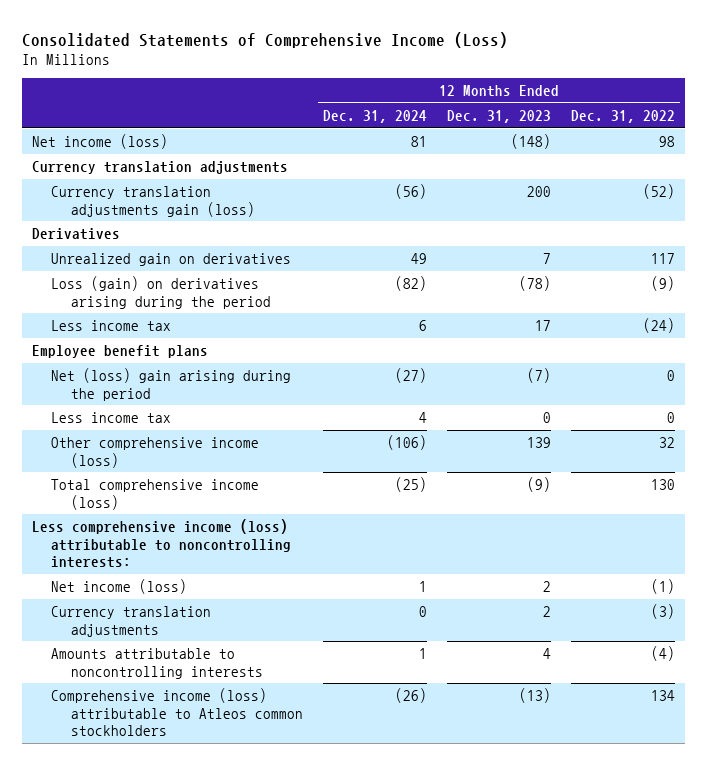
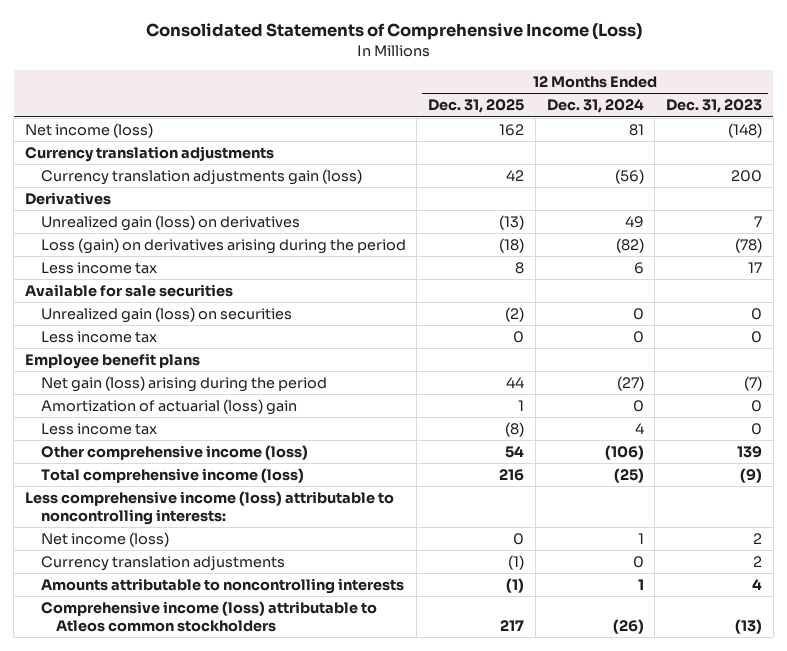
[570,109,675,123] Dec. 31, 2022 -> none
none -> [428,99,525,114] Dec. 31, 2025
[51,252,292,266] Unrealized gain on derivatives -> [40,214,300,231] Unrealized gain (loss) on derivatives
none -> [25,283,234,297] Available for sale securities
none -> [40,306,292,323] Unrealized gain (loss) on securities
none -> [40,330,157,343] Less income tax
[51,367,292,401] Net (loss) gain arising during the period -> [40,375,327,392] Net gain (loss) arising during the period
none -> [40,398,297,415] Amortization of actuarial (loss) gain

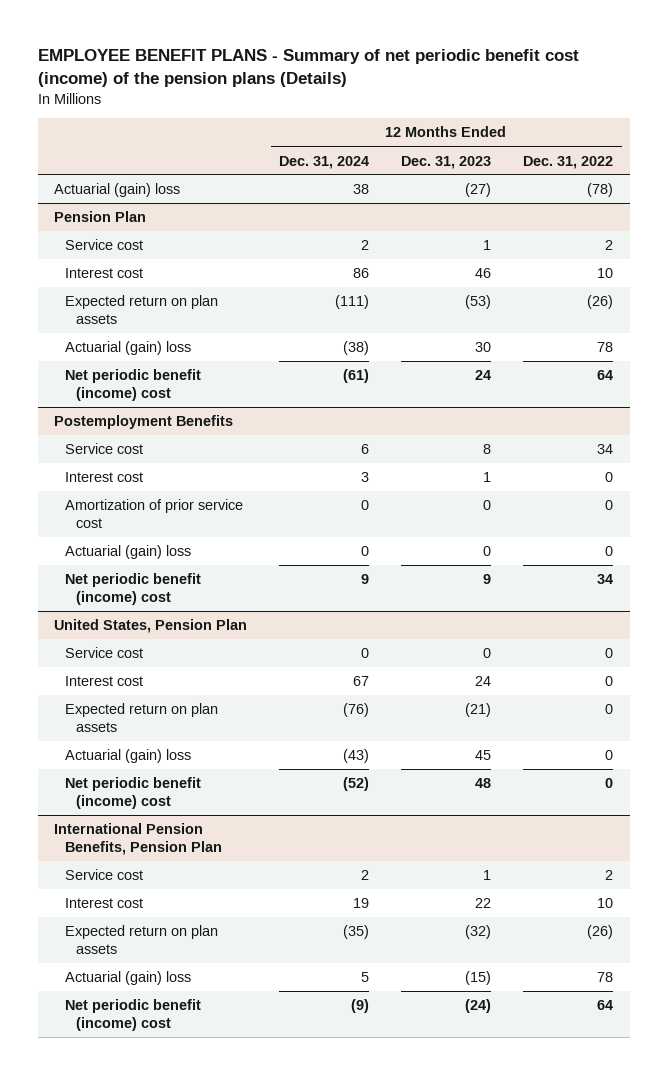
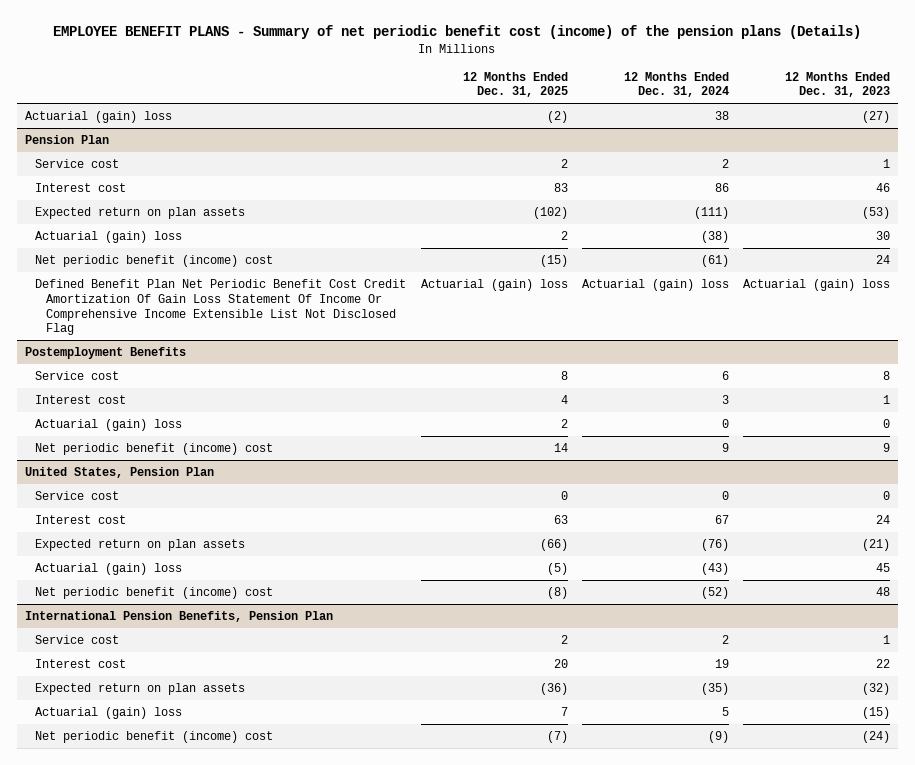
[523,155,614,169] Dec. 31, 2022 -> none
none -> [462,71,568,98] 12 Months Ended Dec. 31, 2025
none -> [35,278,407,336] Defined Benefit Plan Net Periodic Benefit Cost Credit Amortization Of Gain Loss Statement Of Income Or Comprehensive Income Extensible List Not Disclosed Flag
[64,499,243,529] Amortization of prior service cost -> none

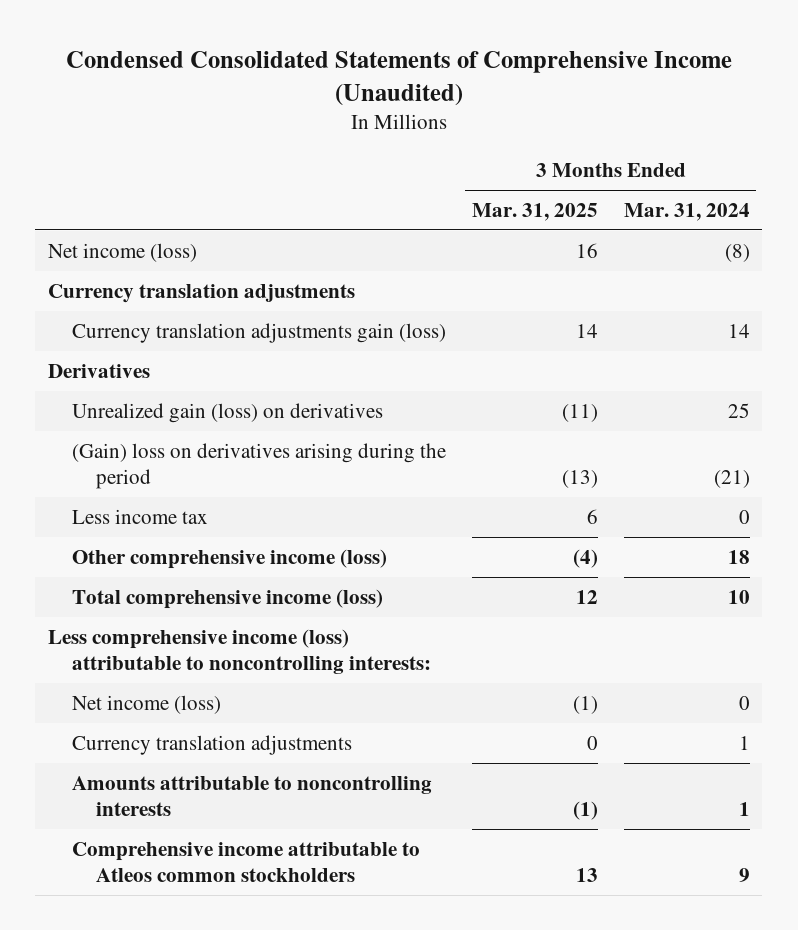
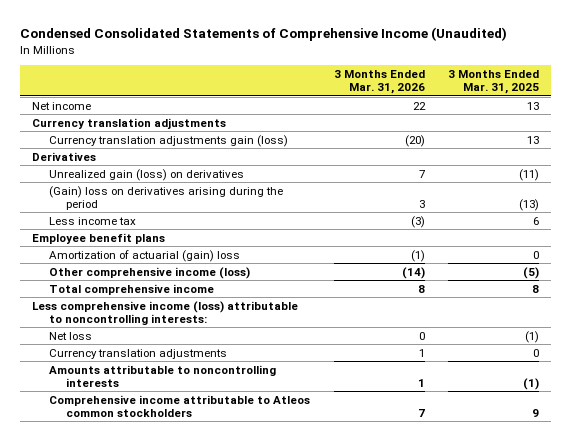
[623,202,750,221] Mar. 31, 2024 -> none
none -> [333,70,425,95] 3 Months Ended Mar. 31, 2026
[48,242,198,262] Net income (loss) -> [31,101,91,110] Net income
[575,242,598,258] 16 -> [527,101,540,110] 13
[575,323,598,338] 14 -> [527,135,540,144] 13
none -> [31,232,165,244] Employee benefit plans
none -> [49,249,241,262] Amortization of actuarial (gain) loss
[572,548,598,568] (4) -> [523,266,540,279] (5)
[72,588,384,609] Total comprehensive income (loss) -> [49,283,215,295] Total comprehensive income
[575,589,598,604] 12 -> [532,284,540,293] 8
[72,694,222,714] Net income (loss) -> [49,331,93,340] Net loss
[575,868,598,883] 13 -> [532,408,540,417] 9

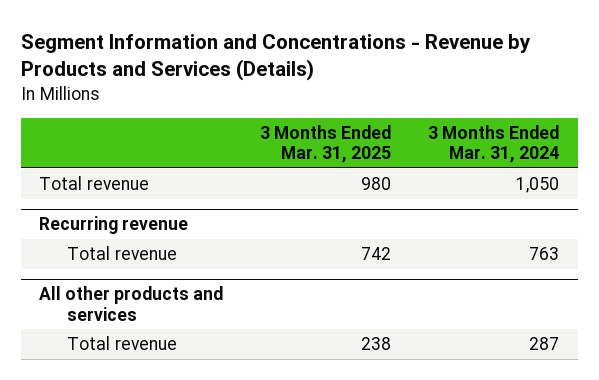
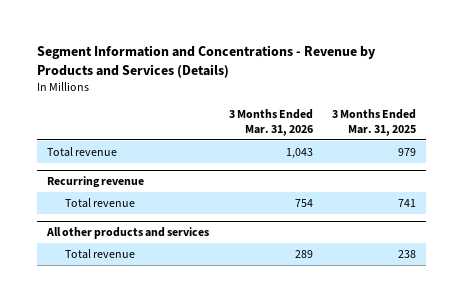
[428,124,560,164] 3 Months Ended Mar. 31, 2024 -> none
none -> [228,109,313,136] 3 Months Ended Mar. 31, 2026
[361,177,392,191] 980 -> [398,147,417,156] 979
[361,247,392,261] 742 -> [398,198,417,207] 741

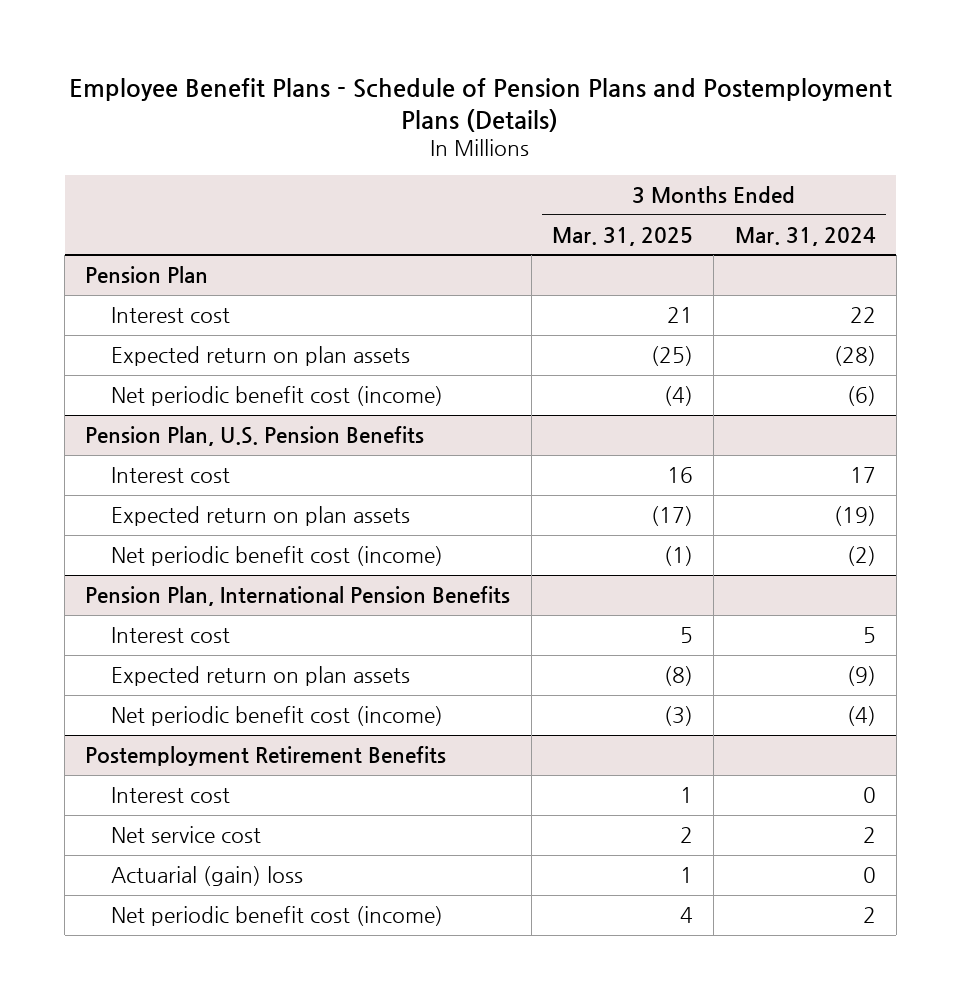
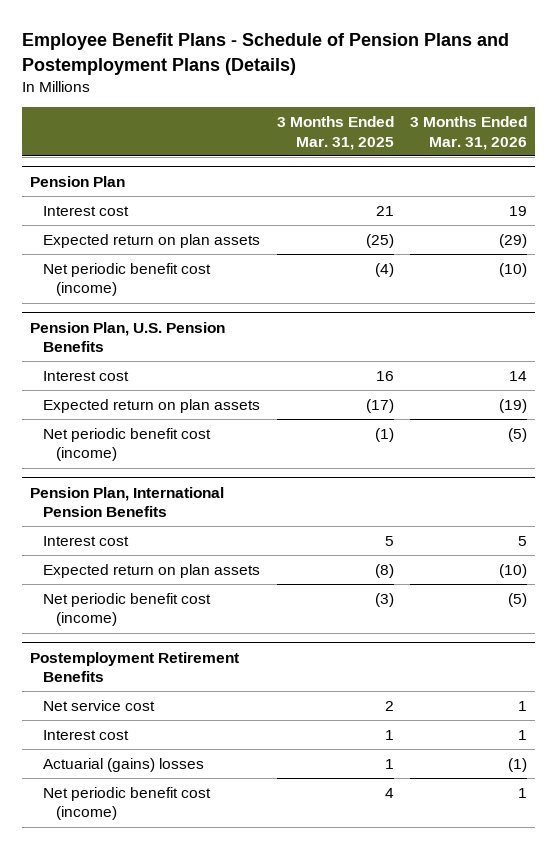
[734,226,876,246] Mar. 31, 2024 -> none
none -> [409,116,527,150] 3 Months Ended Mar. 31, 2026
[110,786,230,803] Interest cost -> [43,730,130,741] Interest cost
[110,865,303,886] Actuarial (gain) loss -> [43,758,205,773] Actuarial (gains) losses

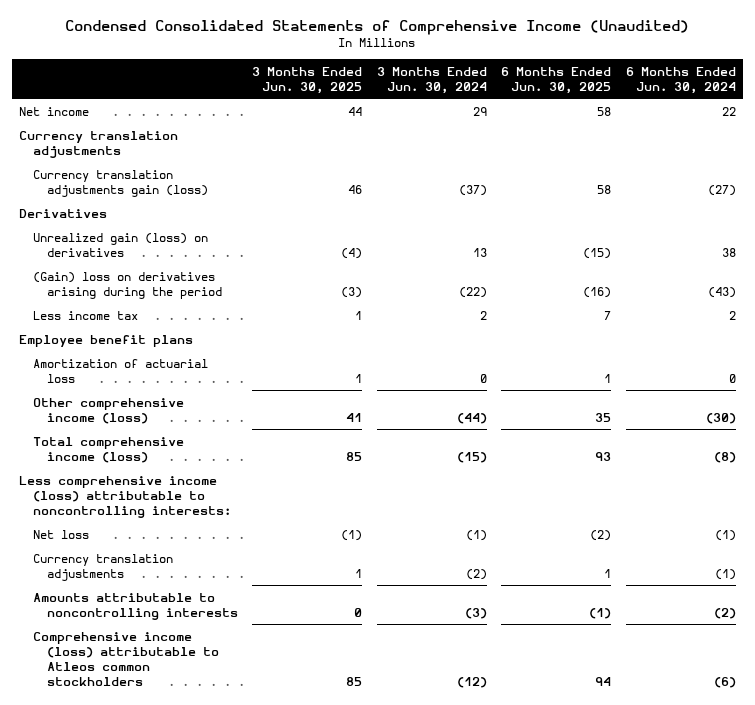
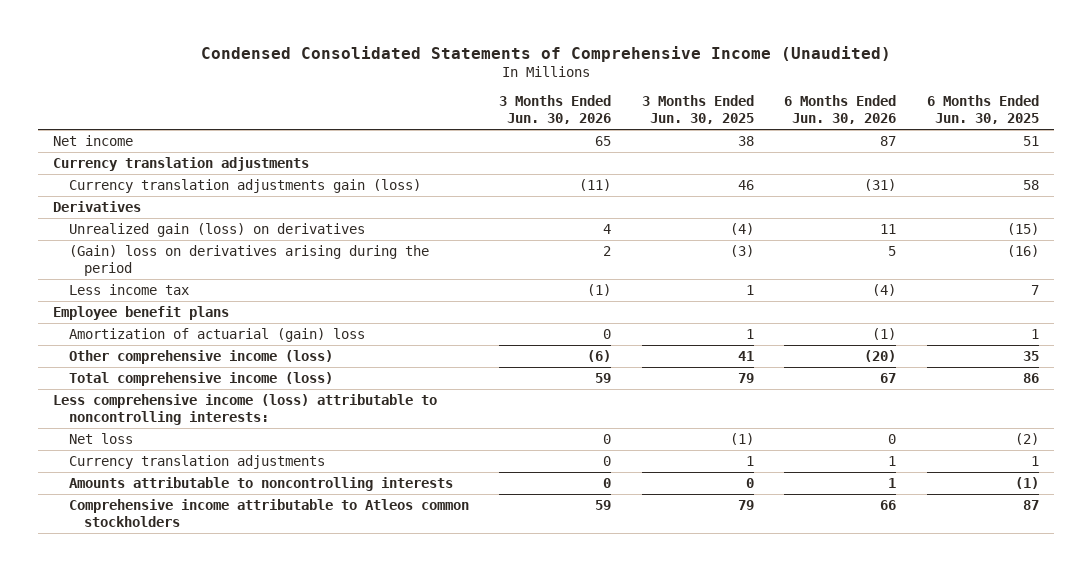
[376,67,487,94] 3 Months Ended Jun. 30, 2024 -> none
[625,67,736,94] 6 Months Ended Jun. 30, 2024 -> none
none -> [499,94,612,125] 3 Months Ended Jun. 30, 2026
none -> [784,94,897,125] 6 Months Ended Jun. 30, 2026
[348,106,363,116] 44 -> [737,135,754,146] 38
[597,106,612,116] 58 -> [1022,135,1039,146] 51
[33,358,209,383] Amortization of actuarial loss -> [68,327,365,342] Amortization of actuarial (gain) loss
[346,451,363,461] 85 -> [737,372,754,383] 79
[595,451,612,461] 93 -> [1022,372,1039,383] 86
[33,631,219,686] Comprehensive income (loss) attributable to Atleos common stockholders -> [68,498,469,528] Comprehensive income attributable to Atleos common stockholders
[346,676,363,686] 85 -> [737,499,754,510] 79
[595,676,612,686] 94 -> [1022,499,1039,510] 87

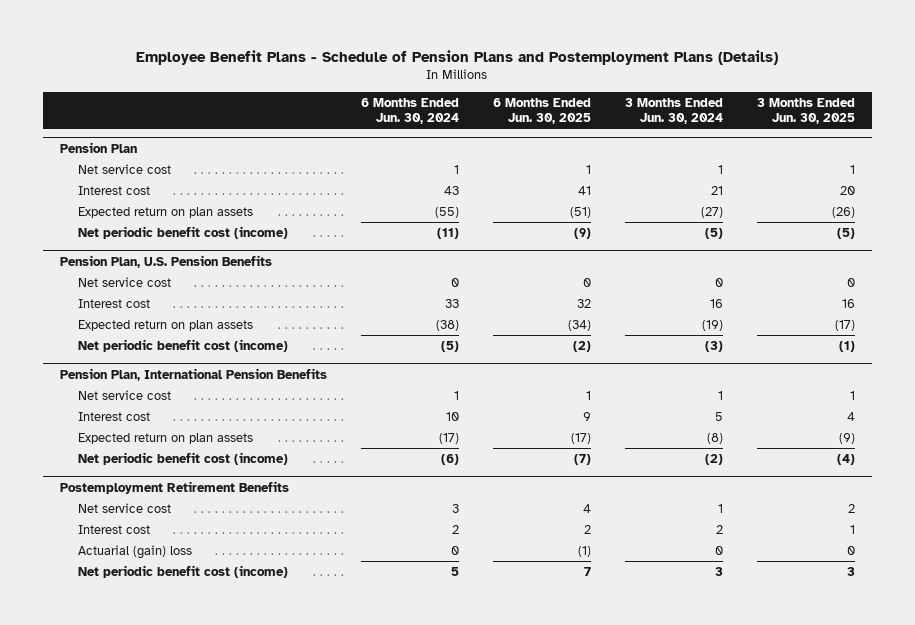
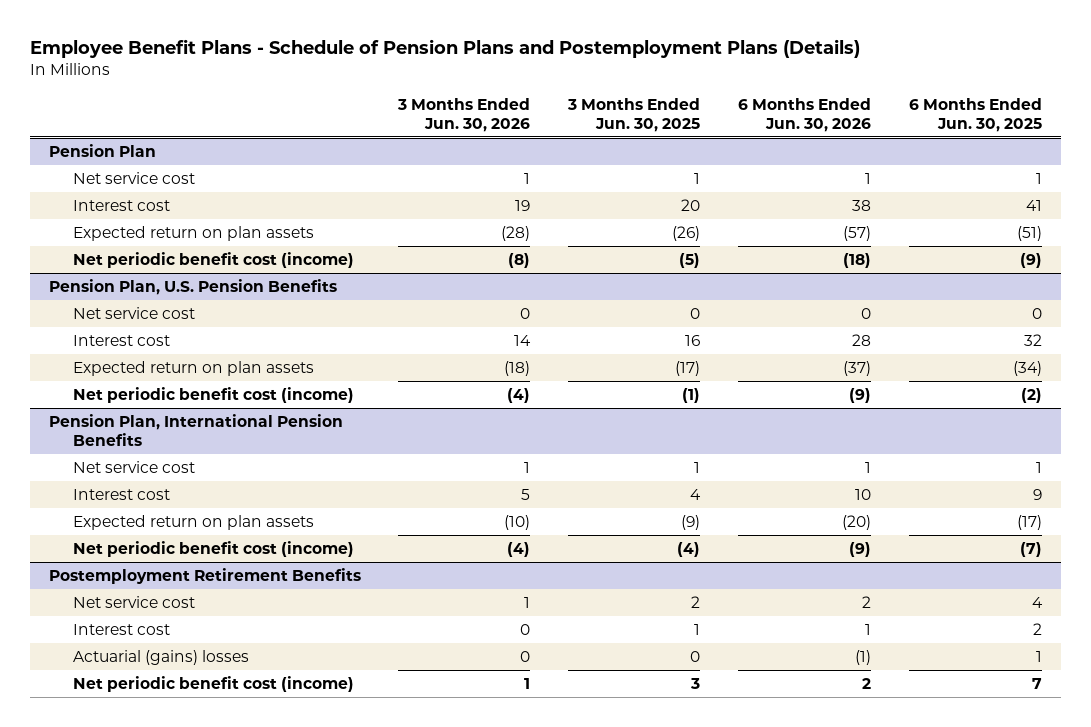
[360,97,459,125] 6 Months Ended Jun. 30, 2024 -> none
[624,97,723,125] 3 Months Ended Jun. 30, 2024 -> none
none -> [397,97,531,132] 3 Months Ended Jun. 30, 2026
none -> [738,97,872,132] 6 Months Ended Jun. 30, 2026
[77,544,192,559] Actuarial (gain) loss -> [72,650,249,666] Actuarial (gains) losses
[577,545,591,557] (1) -> [1036,651,1043,663] 1

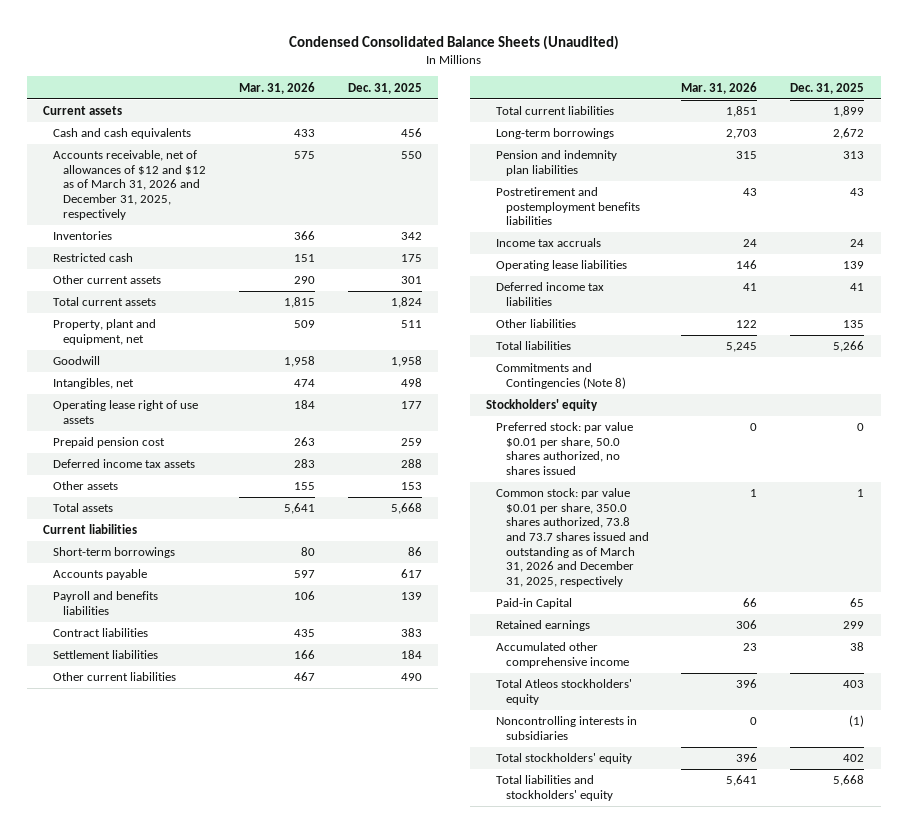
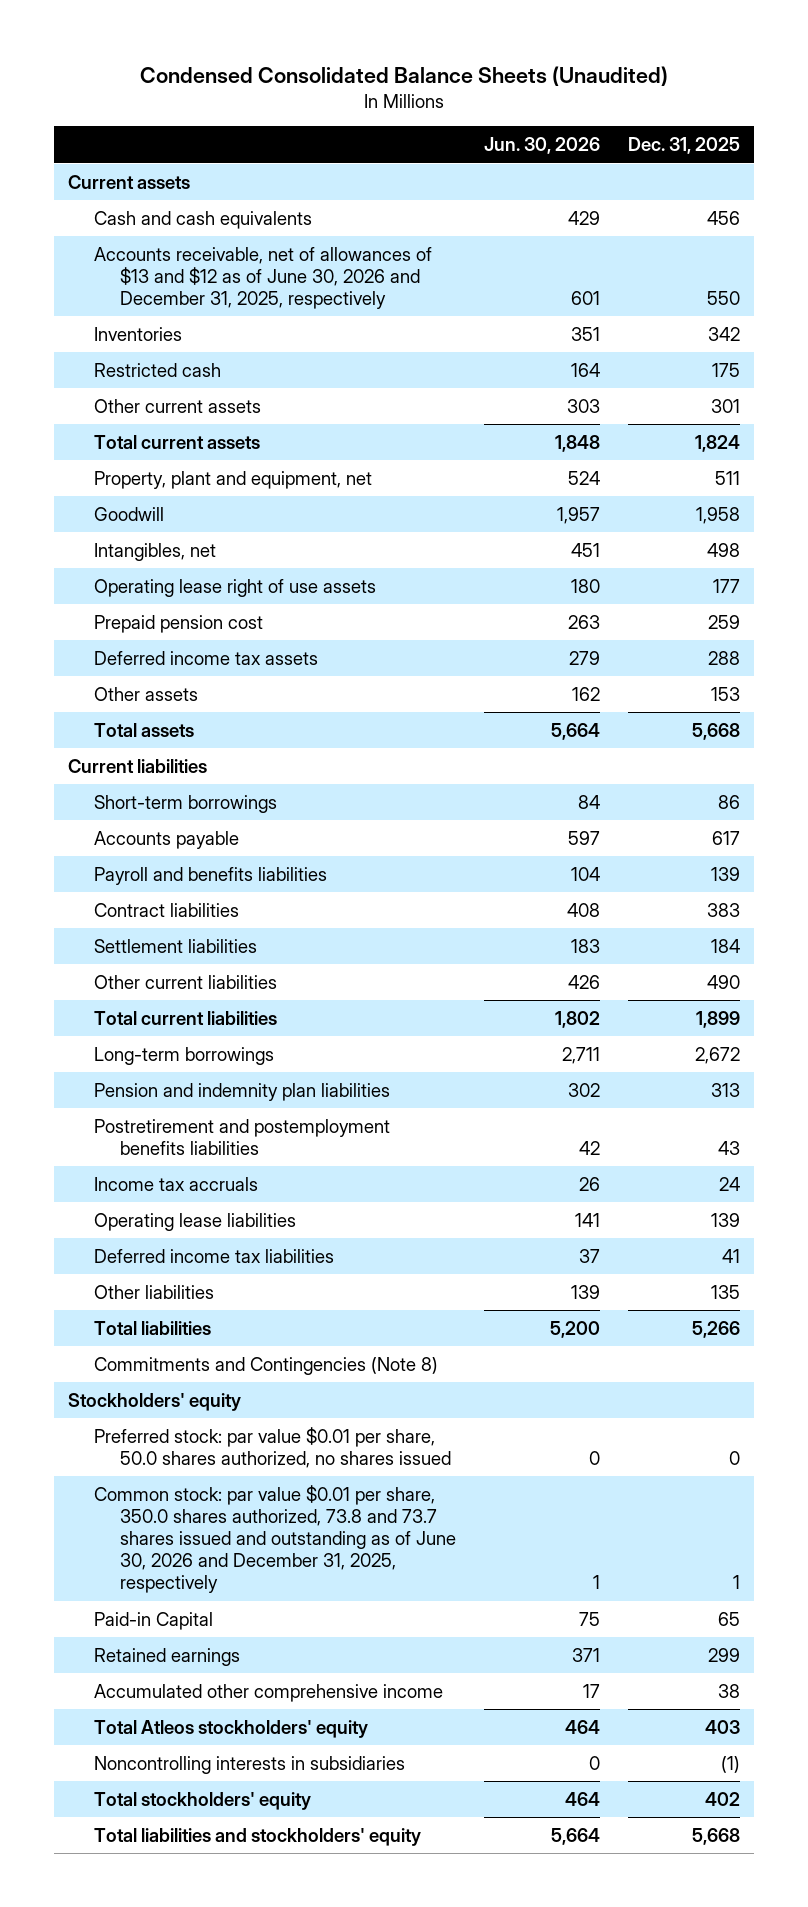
[238,81,315,94] Mar. 31, 2026 -> none
none -> [484,137,601,155] Jun. 30, 2026
[53,150,206,220] Accounts receivable, net of allowances of $12 and $12 as of March 31, 2026 and December 31, 2025, respectively -> [93,246,432,310] Accounts receivable, net of allowances of $13 and $12 as of June 30, 2026 and December 31, 2025, respectively
[495,488,649,587] Common stock: par value $0.01 per share, 350.0 shares authorized, 73.8 and 73.7 shares issued and outstanding as of March 31, 2026 and December 31, 2025, respectively -> [93,1484,457,1594] Common stock: par value $0.01 per share, 350.0 shares authorized, 73.8 and 73.7 shares issued and outstanding as of June 30, 2026 and December 31, 2025, respectively

